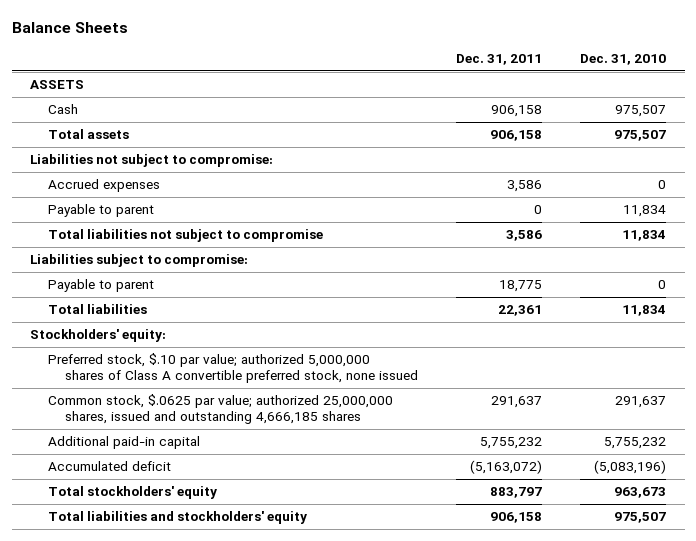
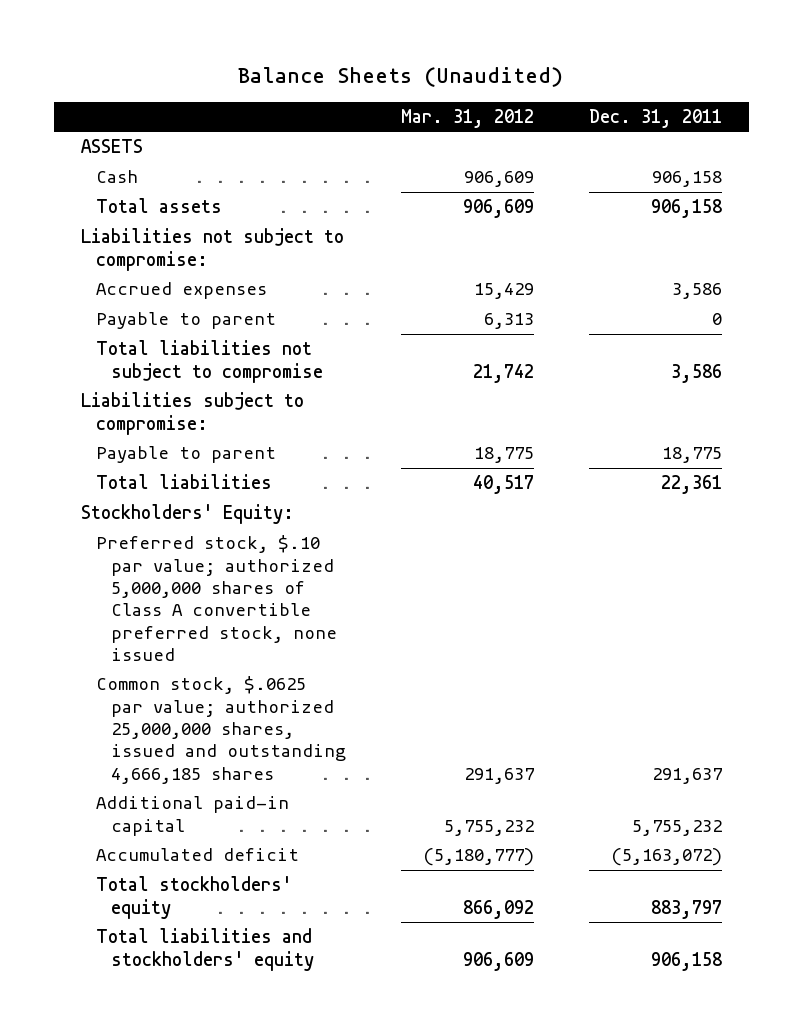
[11,21,128,33] Balance Sheets -> [238,66,564,87] Balance Sheets (Unaudited)
[579,54,666,66] Dec. 31, 2010 -> none
none -> [400,108,534,128] Mar. 31, 2012
[30,329,167,343] Stockholders' equity: -> [81,504,295,525] Stockholders' Equity:

